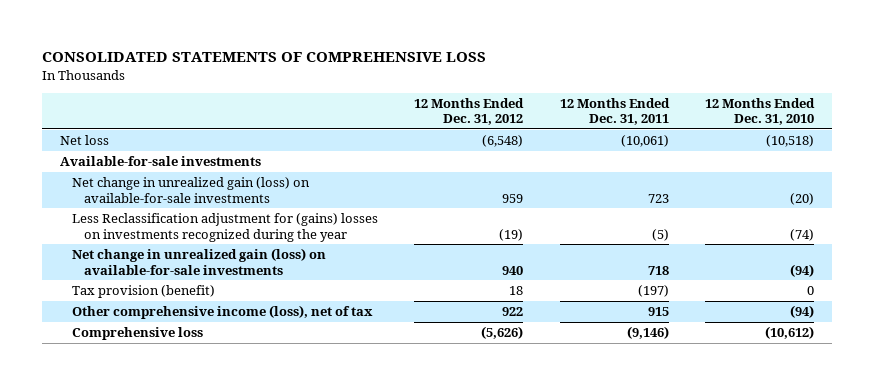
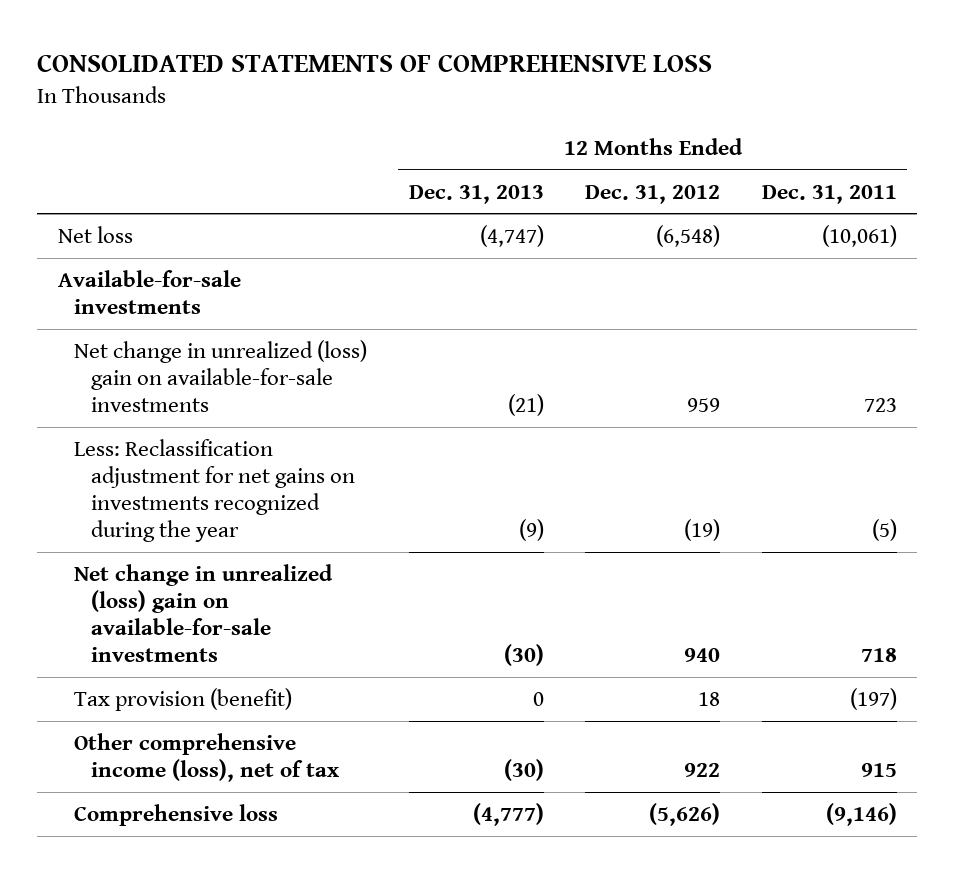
[705,97,816,126] 12 Months Ended Dec. 31, 2010 -> none
none -> [408,184,544,204] Dec. 31, 2013
[72,176,311,203] Net change in unrealized gain (loss) on available-for-sale investments -> [74,339,368,413] Net change in unrealized (loss) gain on available-for-sale investments
[72,212,379,242] Less Reclassification adjustment for (gains) losses on investments recognized during the year -> [74,438,356,543] Less: Reclassification adjustment for net gains on investments recognized during the year
[72,247,327,275] Net change in unrealized gain (loss) on available-for-sale investments -> [74,563,334,663] Net change in unrealized (loss) gain on available-for-sale investments

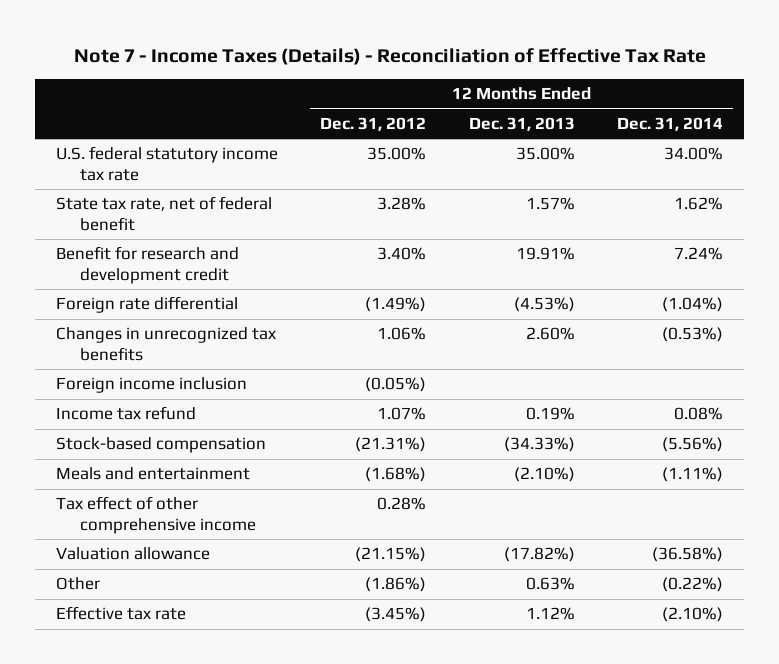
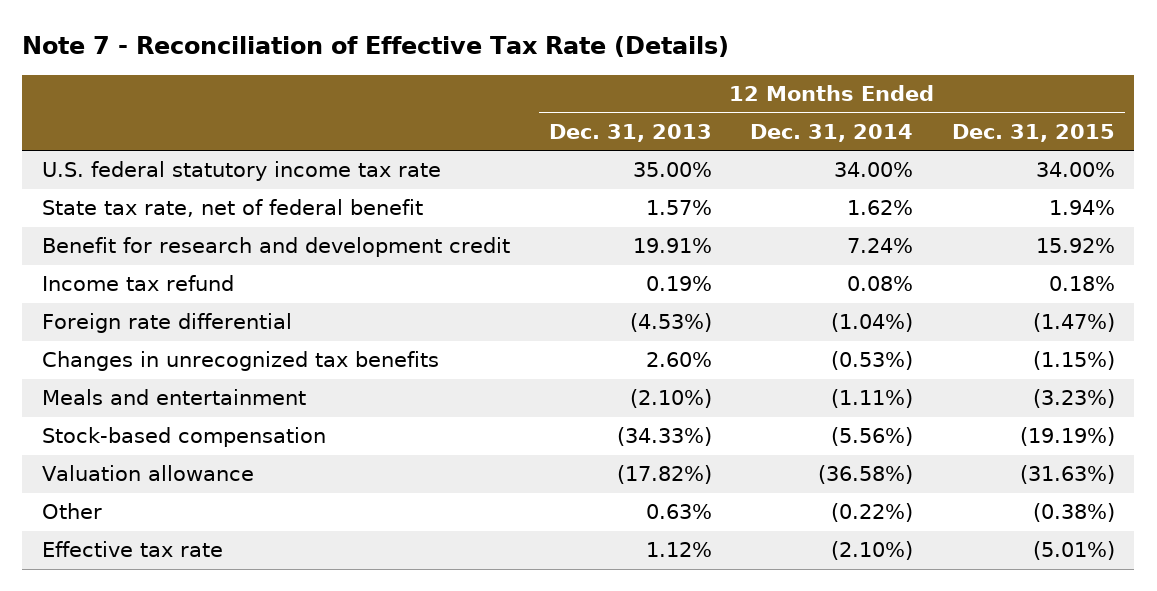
[73,47,706,65] Note 7 - Income Taxes (Details) - Reconciliation of Effective Tax Rate -> [22,36,730,58] Note 7 - Reconciliation of Effective Tax Rate (Details)
[320,117,427,132] Dec. 31, 2012 -> none
none -> [952,123,1116,142] Dec. 31, 2015
[56,406,197,421] Income tax refund -> [41,275,234,292] Income tax refund
[56,377,248,394] Foreign income inclusion -> none
[56,496,257,535] Tax effect of other comprehensive income -> none
[56,437,267,454] Stock-based compensation -> [41,427,326,448] Stock-based compensation

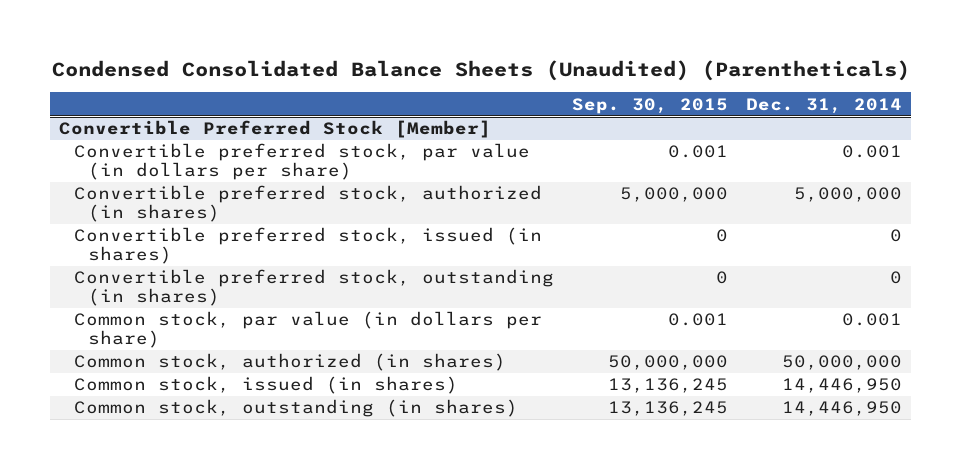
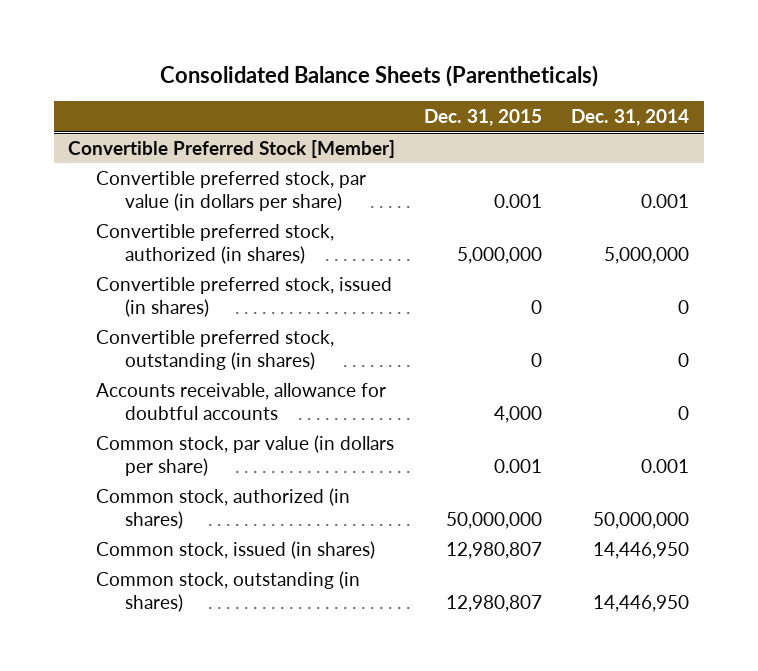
[51,59,910,81] Condensed Consolidated Balance Sheets (Unaudited) (Parentheticals) -> [159,64,598,87] Consolidated Balance Sheets (Parentheticals)
[571,97,728,114] Sep. 30, 2015 -> none
none -> [424,109,543,127] Dec. 31, 2015
none -> [96,382,387,420] Accounts receivable, allowance for doubtful accounts

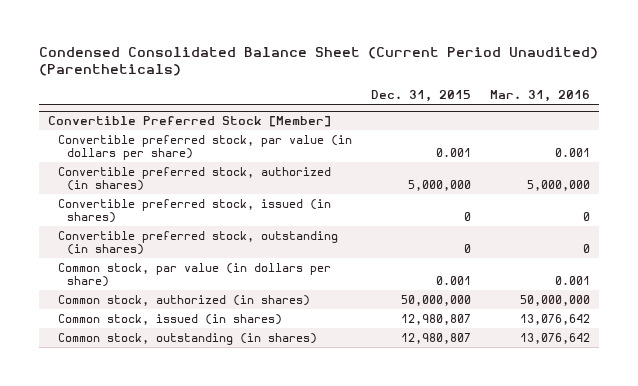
[159,64,598,87] Consolidated Balance Sheets (Parentheticals) -> [38,46,598,77] Condensed Consolidated Balance Sheet (Current Period Unaudited) (Parentheticals)
[571,109,690,127] Dec. 31, 2014 -> none
none -> [489,90,590,103] Mar. 31, 2016
[96,382,387,420] Accounts receivable, allowance for doubtful accounts -> none

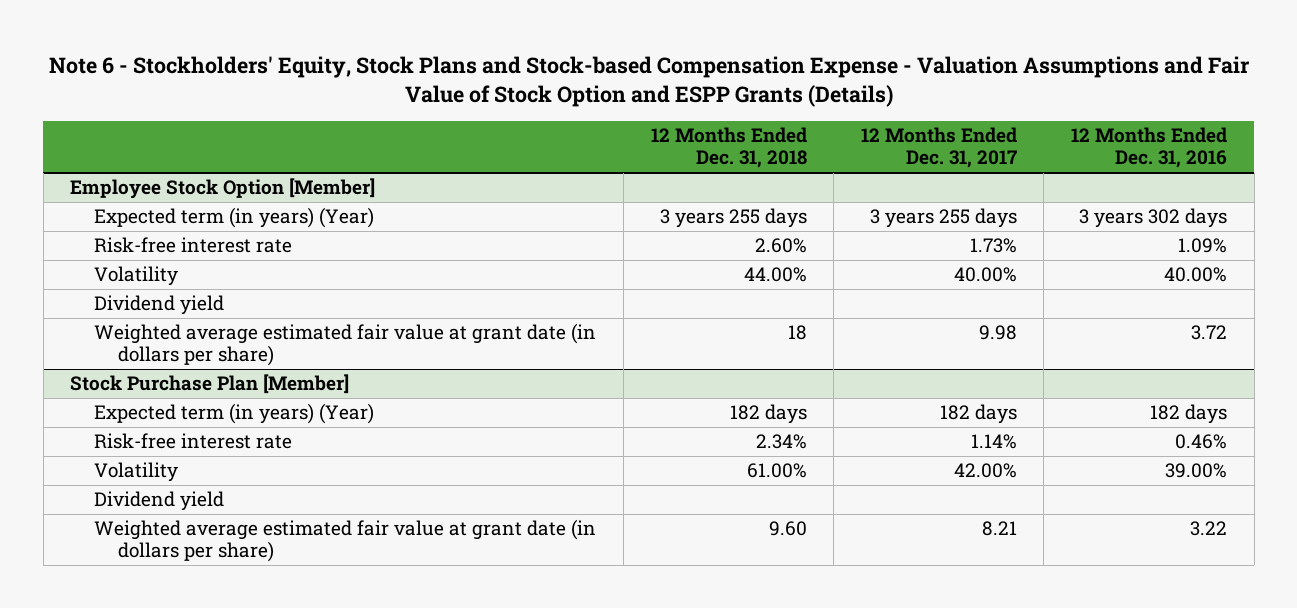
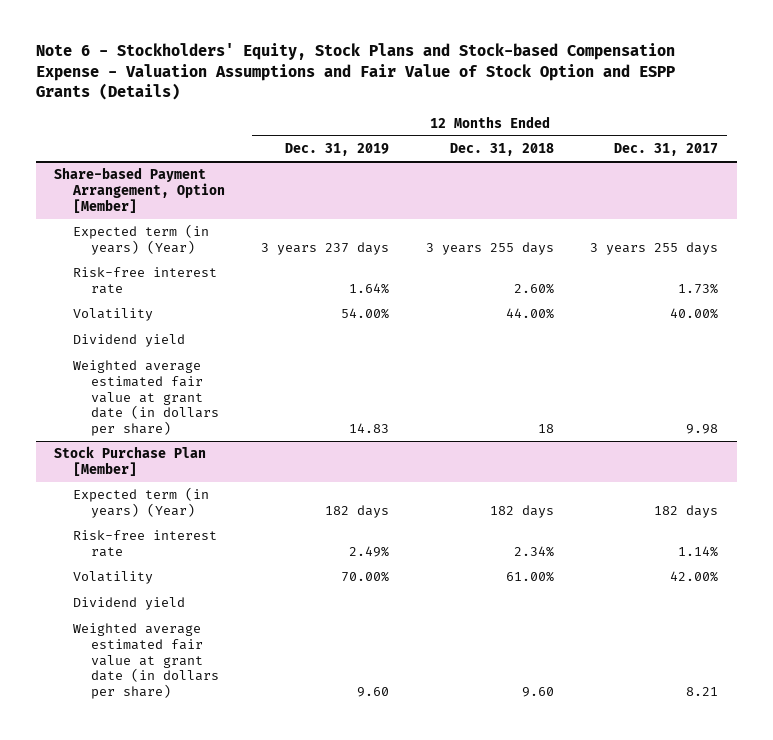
[1070,127,1227,169] 12 Months Ended Dec. 31, 2016 -> none
none -> [285,143,390,157] Dec. 31, 2019
[70,178,376,200] Employee Stock Option [Member] -> [54,167,225,213] Share-based Payment Arrangement, Option [Member]

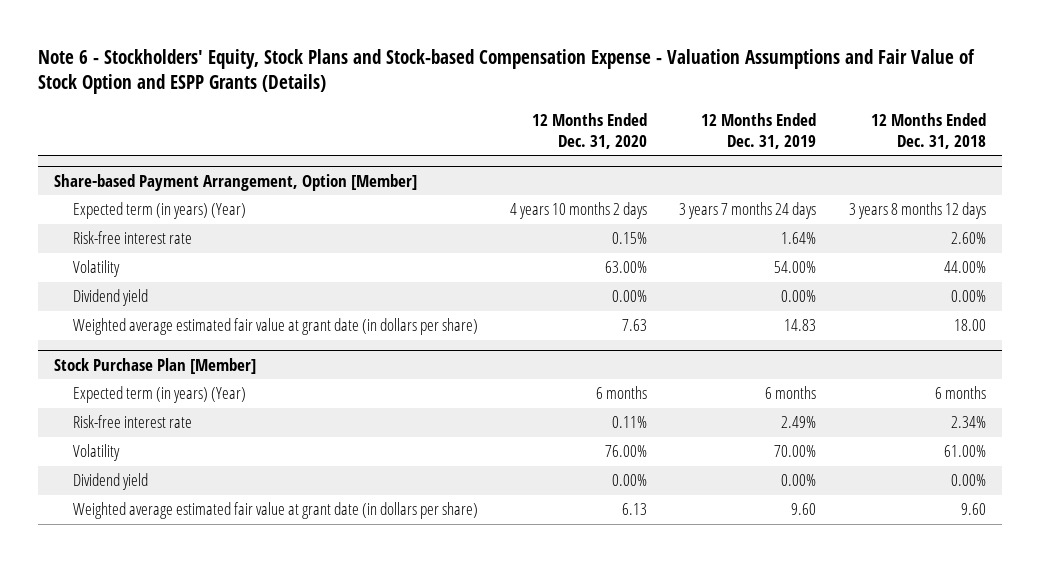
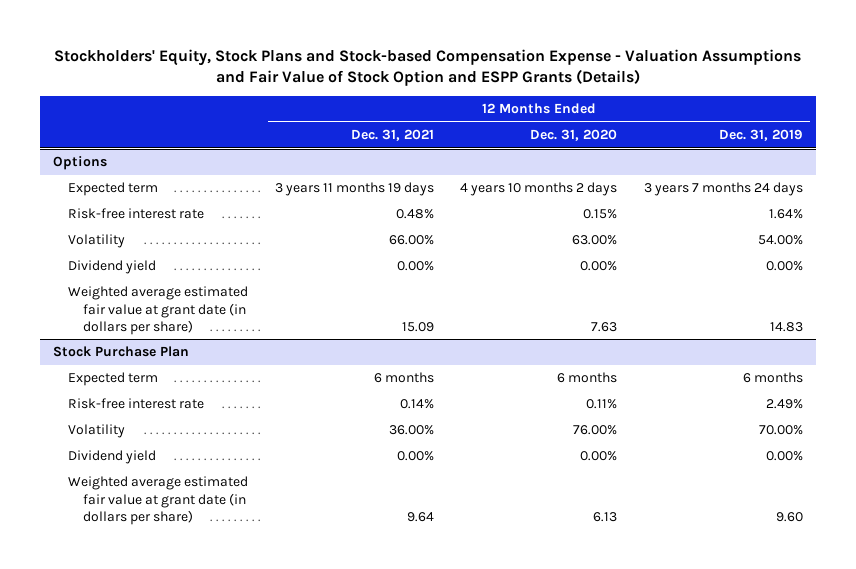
[37,48,975,95] Note 6 - Stockholders' Equity, Stock Plans and Stock-based Compensation Expense - Valuation Assumptions and Fair Value of Stock Option and ESPP Grants (Details) -> [53,49,801,87] Stockholders' Equity, Stock Plans and Stock-based Compensation Expense - Valuation Assumptions and Fair Value of Stock Option and ESPP Grants (Details)
[870,112,986,149] 12 Months Ended Dec. 31, 2018 -> none
none -> [350,129,434,142] Dec. 31, 2021
[54,173,418,191] Share-based Payment Arrangement, Option [Member] -> [52,156,107,171] Options
[72,202,246,220] Expected term (in years) (Year) -> [67,182,158,197] Expected term
[54,357,257,374] Stock Purchase Plan [Member] -> [52,346,189,358] Stock Purchase Plan
[72,386,246,404] Expected term (in years) (Year) -> [67,372,158,387] Expected term

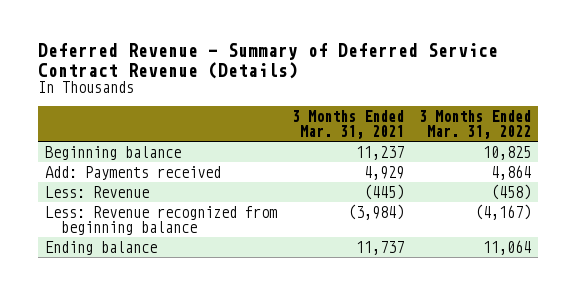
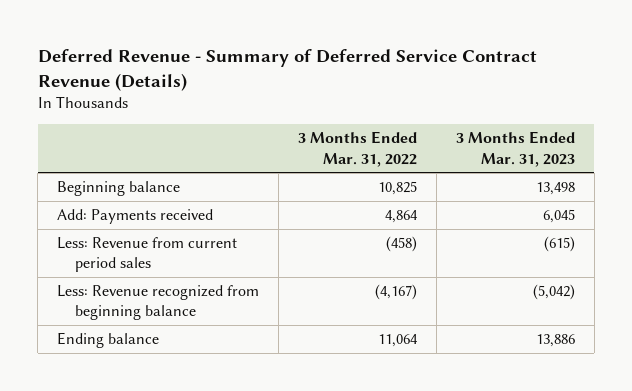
[291,109,404,139] 3 Months Ended Mar. 31, 2021 -> none
none -> [455,131,575,167] 3 Months Ended Mar. 31, 2023
[45,185,150,198] Less: Revenue -> [57,236,238,273] Less: Revenue from current period sales

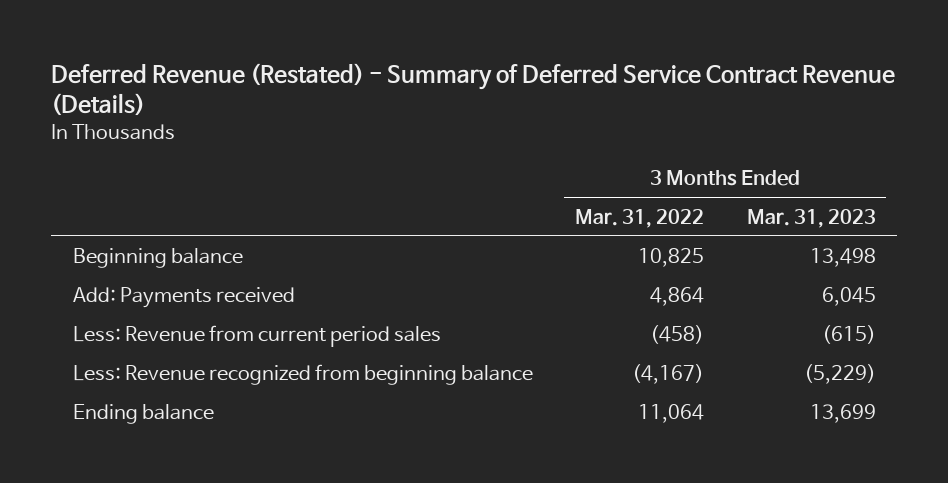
[37,49,537,92] Deferred Revenue - Summary of Deferred Service Contract Revenue (Details) -> [51,62,896,117] Deferred Revenue (Restated) - Summary of Deferred Service Contract Revenue (Details)
[532,283,575,300] (5,042) -> [803,364,876,385] (5,229)
[535,333,575,347] 13,886 -> [809,404,876,424] 13,699

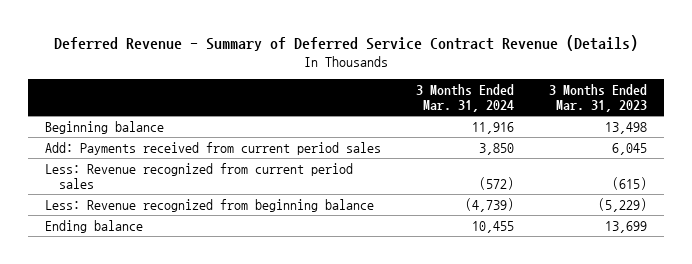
[51,62,896,117] Deferred Revenue (Restated) - Summary of Deferred Service Contract Revenue (Details) -> [53,35,638,52] Deferred Revenue - Summary of Deferred Service Contract Revenue (Details)
[575,208,705,228] Mar. 31, 2022 -> none
none -> [415,83,514,113] 3 Months Ended Mar. 31, 2024
[72,287,295,309] Add: Payments received -> [44,141,381,155] Add: Payments received from current period sales
[72,325,441,348] Less: Revenue from current period sales -> [44,162,353,190] Less: Revenue recognized from current period sales

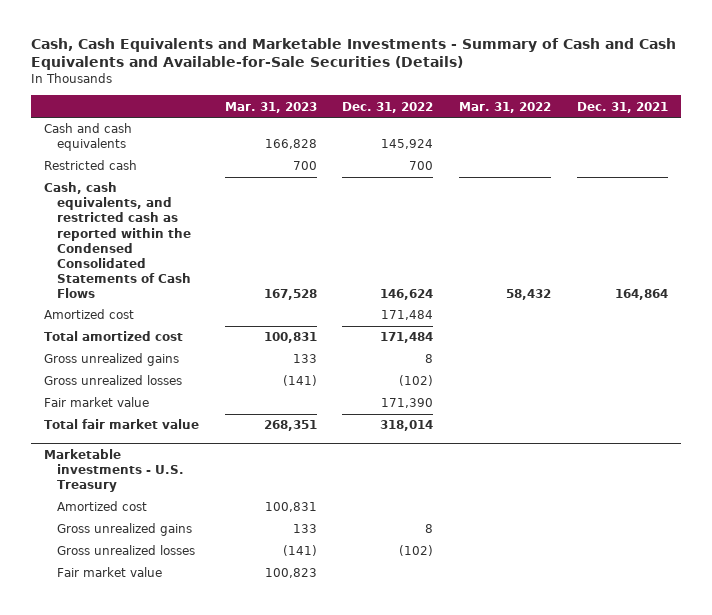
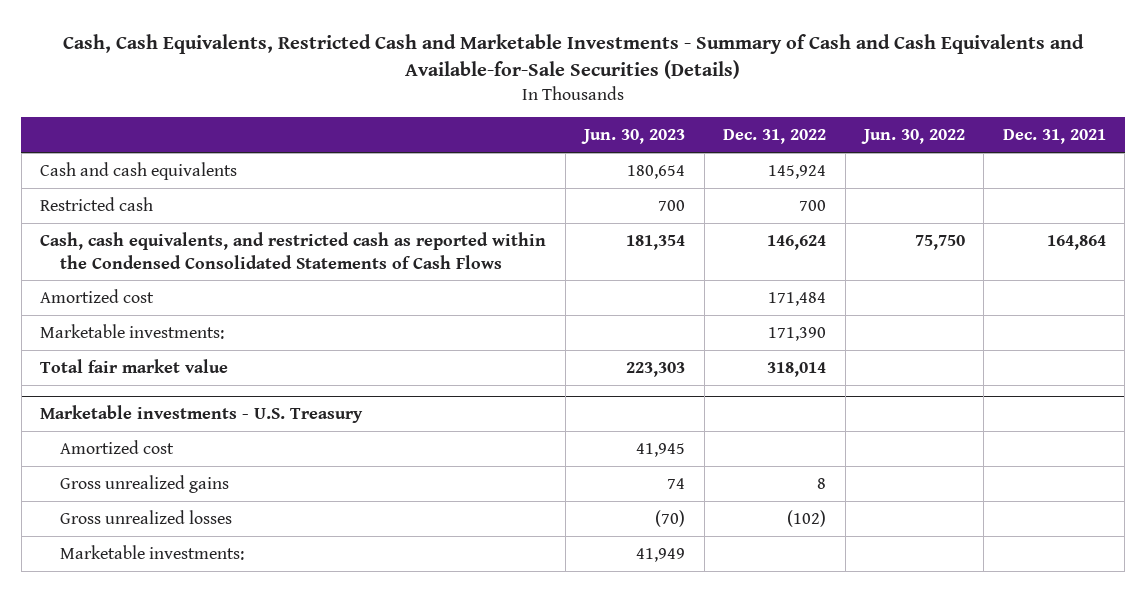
[30,38,676,71] Cash, Cash Equivalents and Marketable Investments - Summary of Cash and Cash Equivalents and Available-for-Sale Securities (Details) -> [63,33,1085,80] Cash, Cash Equivalents, Restricted Cash and Marketable Investments - Summary of Cash and Cash Equivalents and Available-for-Sale Securities (Details)
[224,101,317,113] Mar. 31, 2023 -> none
[459,101,552,113] Mar. 31, 2022 -> none
none -> [581,129,686,145] Jun. 30, 2023
none -> [861,129,966,145] Jun. 30, 2022
[43,331,183,342] Total amortized cost -> none
[43,353,179,367] Gross unrealized gains -> none
[43,375,182,386] Gross unrealized losses -> none
[43,397,149,408] Fair market value -> [40,323,225,339] Marketable investments:
[56,567,162,578] Fair market value -> [59,544,244,560] Marketable investments:

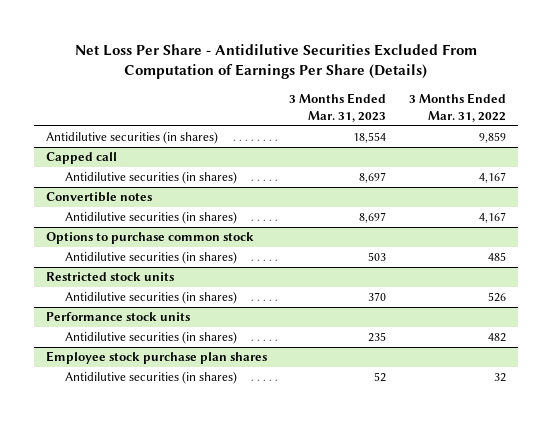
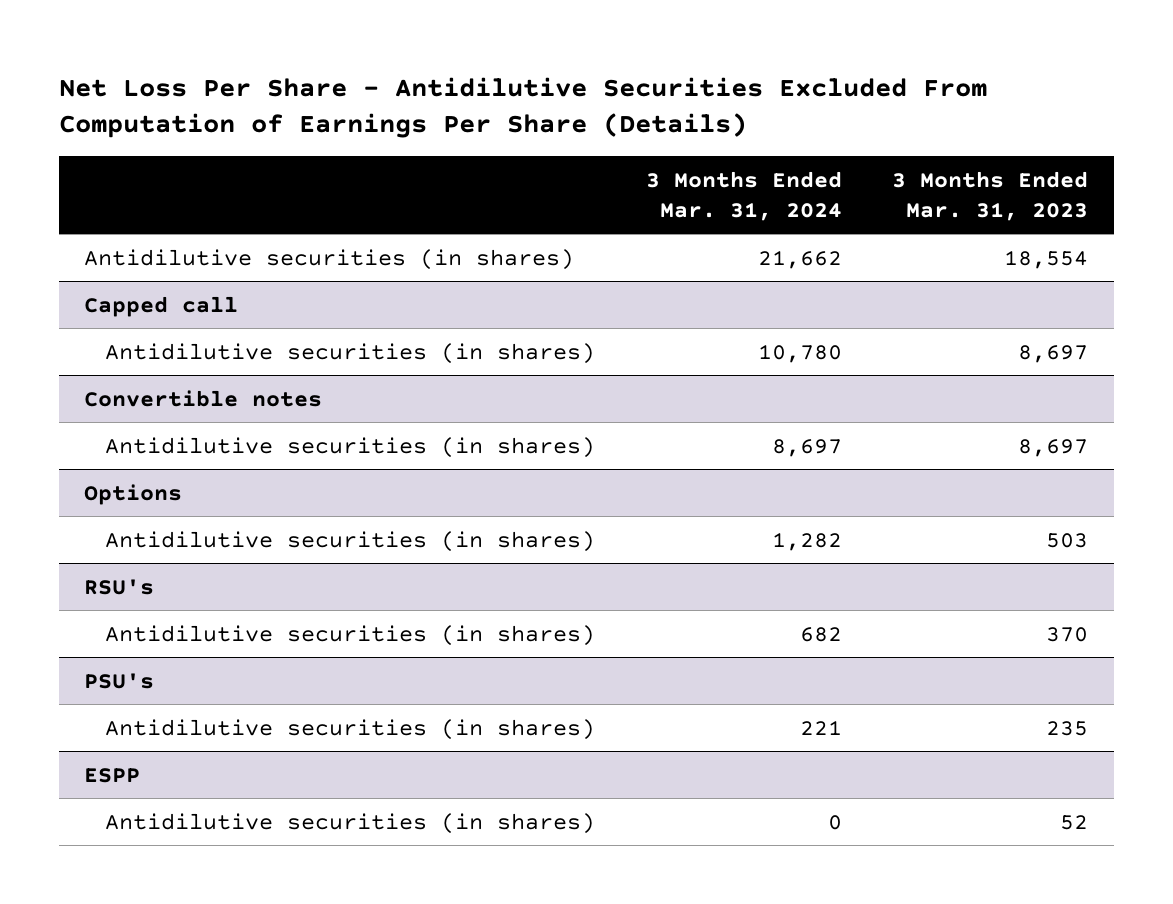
[409,92,507,122] 3 Months Ended Mar. 31, 2022 -> none
none -> [645,170,842,221] 3 Months Ended Mar. 31, 2024
[45,232,254,245] Options to purchase common stock -> [84,483,183,505] Options
[45,272,174,282] Restricted stock units -> [84,578,155,595] RSU's
[45,312,190,322] Performance stock units -> [84,672,155,689] PSU's
[45,351,267,365] Employee stock purchase plan shares -> [84,767,141,783] ESPP

